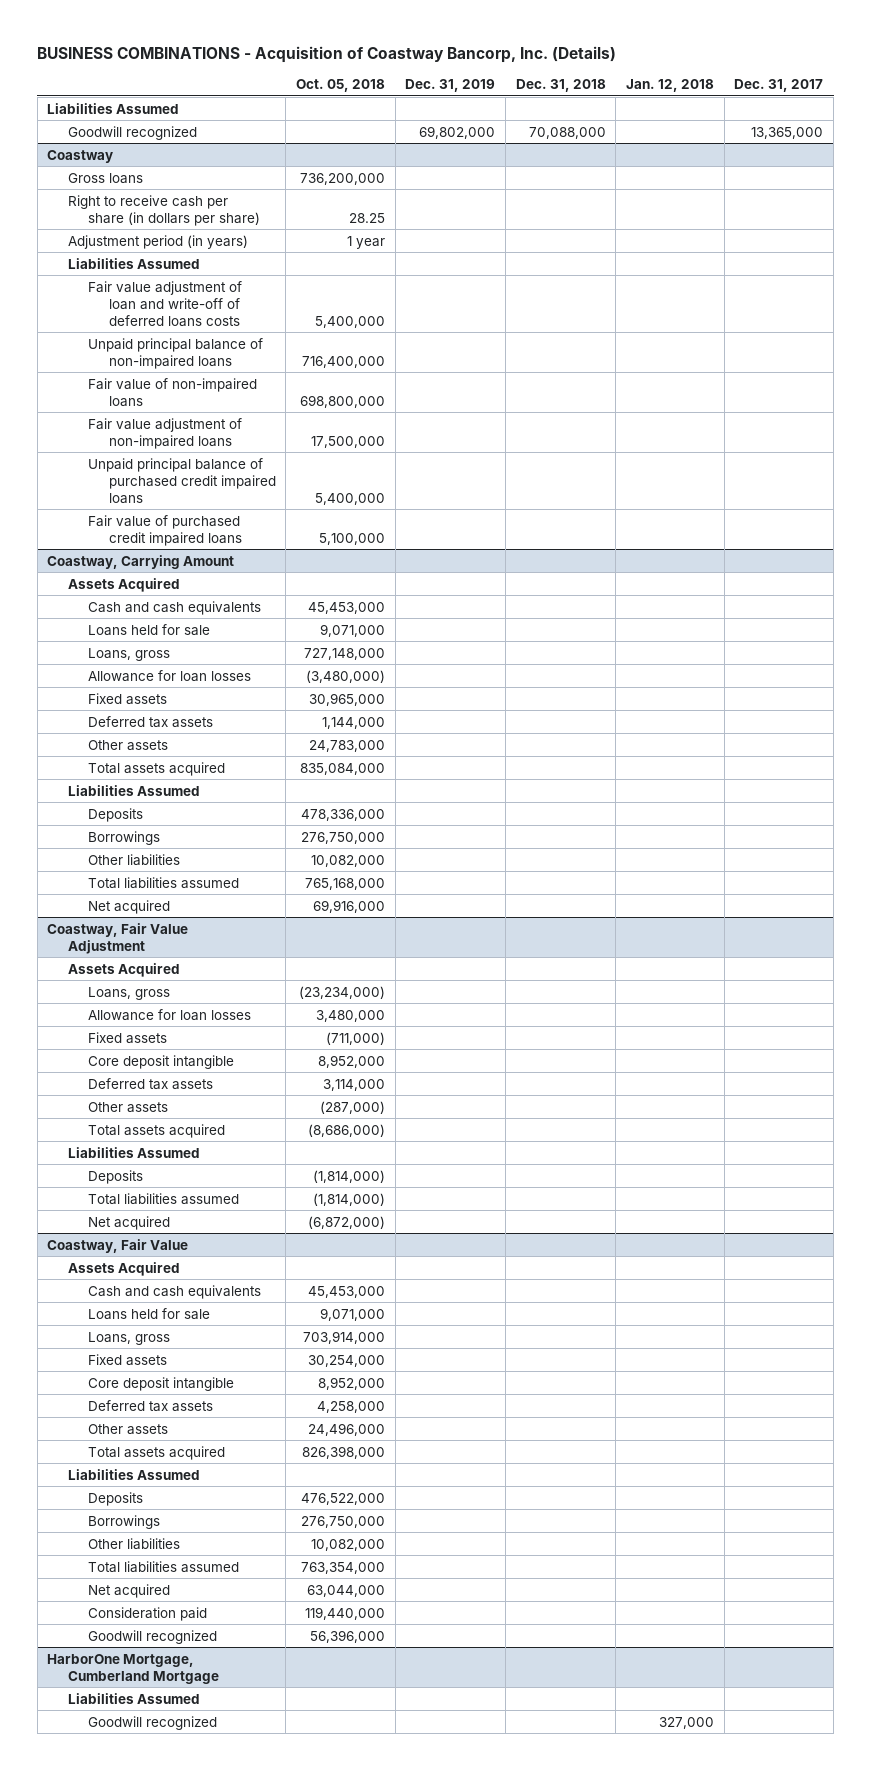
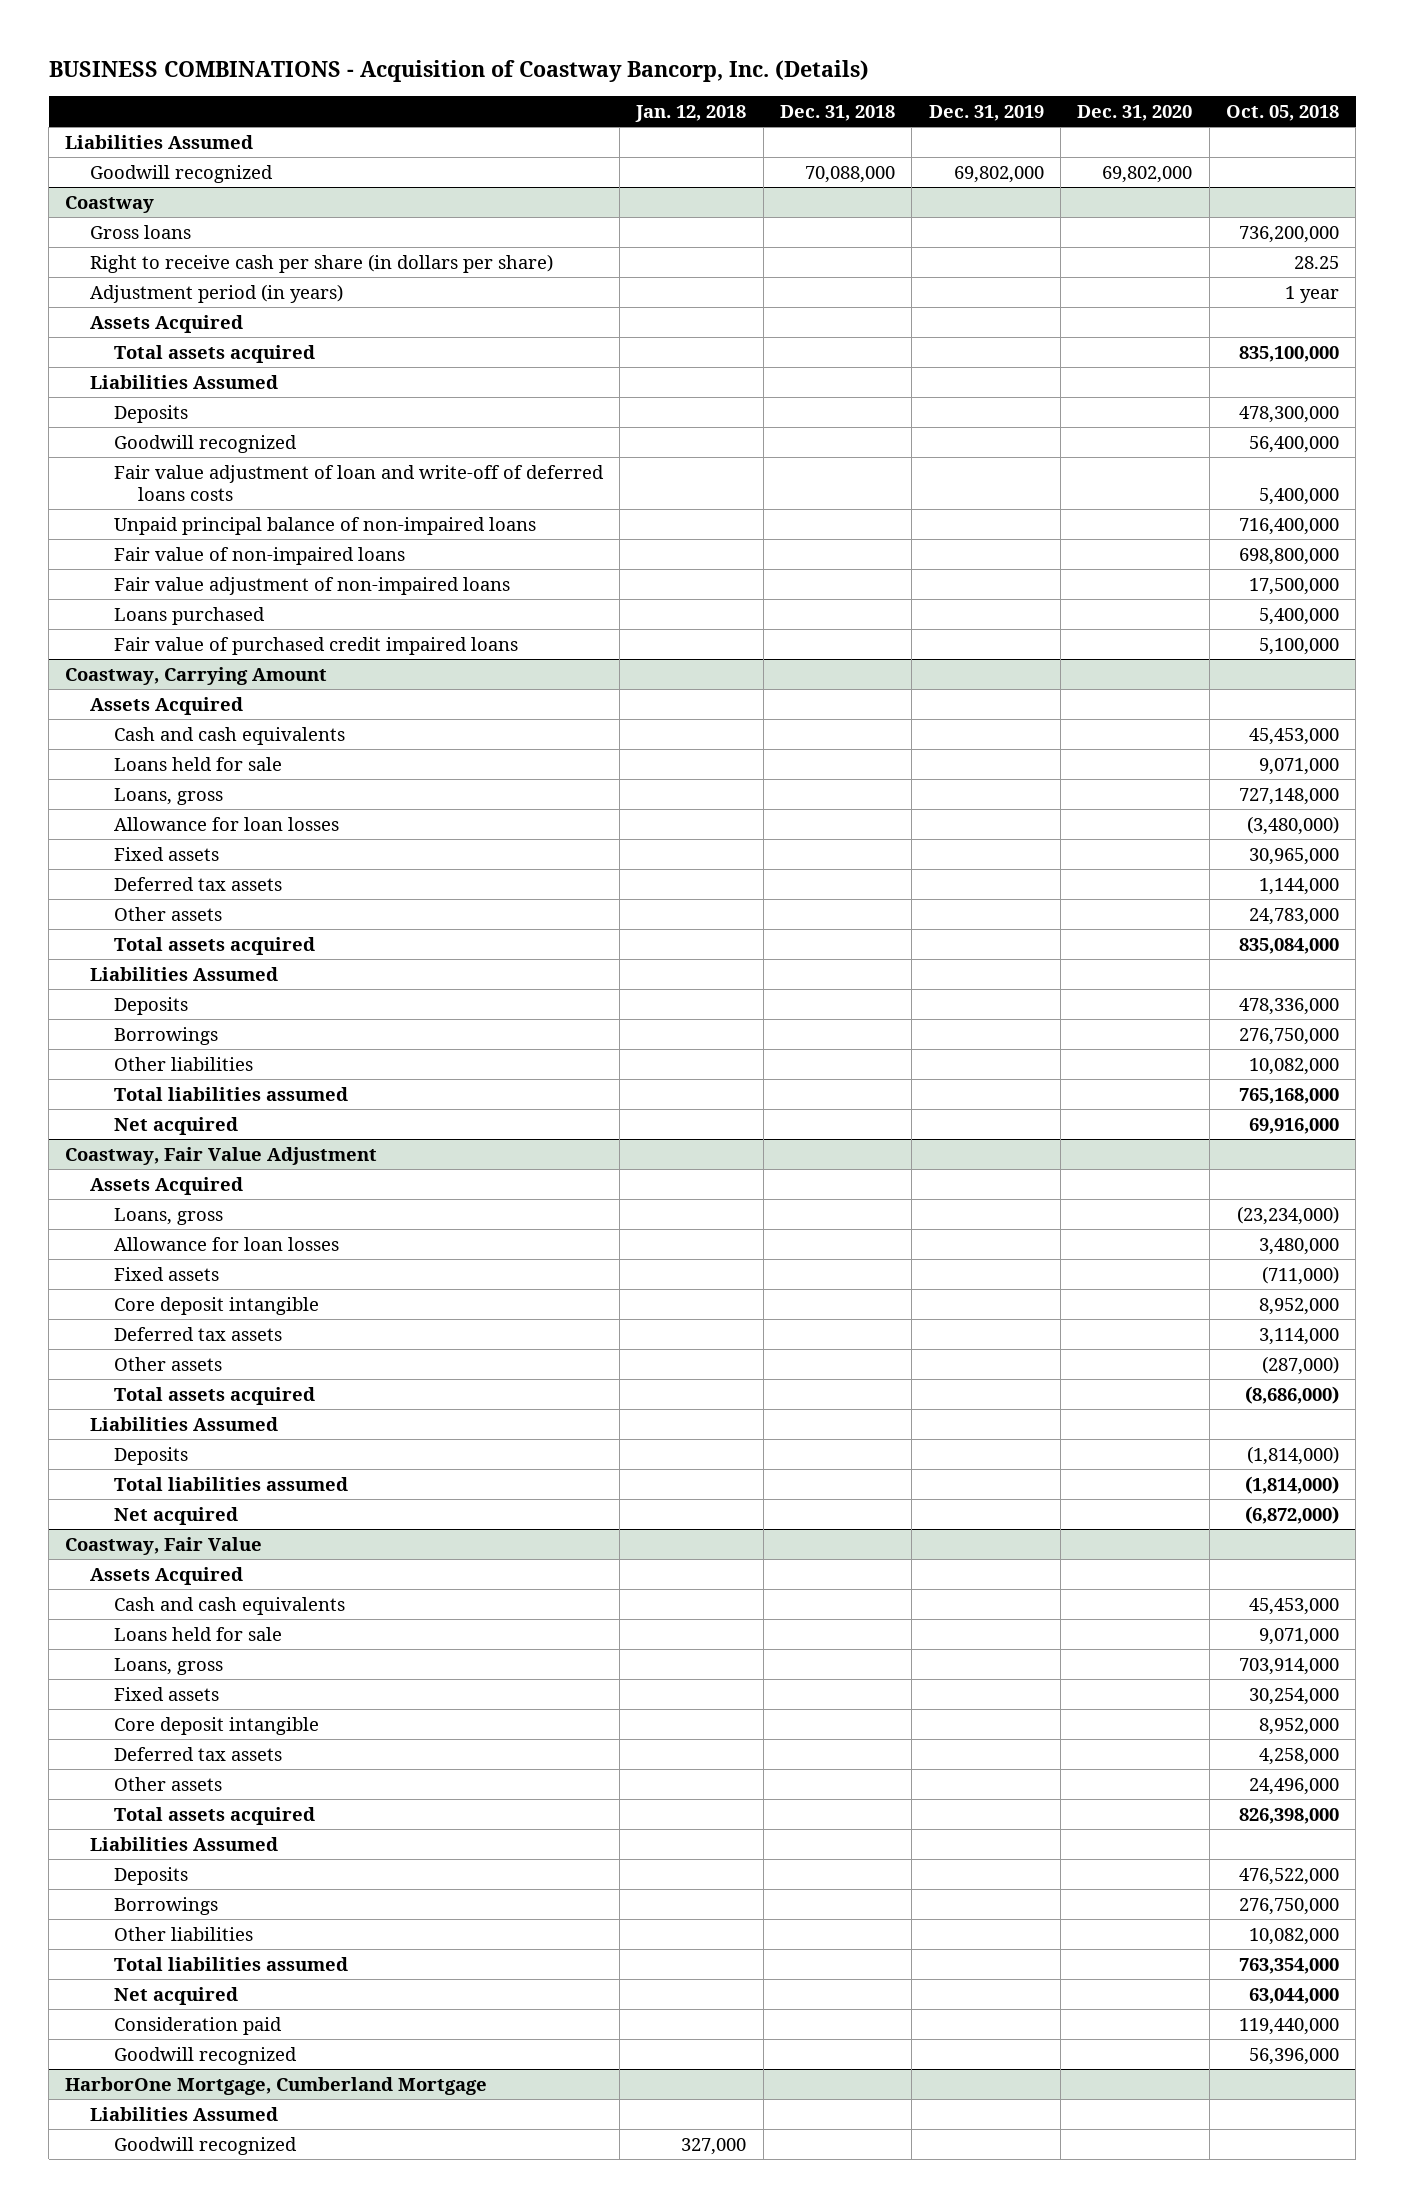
[734,78,824,92] Dec. 31, 2017 -> none
none -> [1077,104,1193,121] Dec. 31, 2020
none -> [89,314,243,333] Assets Acquired
none -> [113,344,315,363] Total assets acquired
none -> [113,404,188,423] Deposits
none -> [113,434,297,453] Goodwill recognized
[88,457,276,504] Unpaid principal balance of purchased credit impaired loans -> [113,606,265,625] Loans purchased

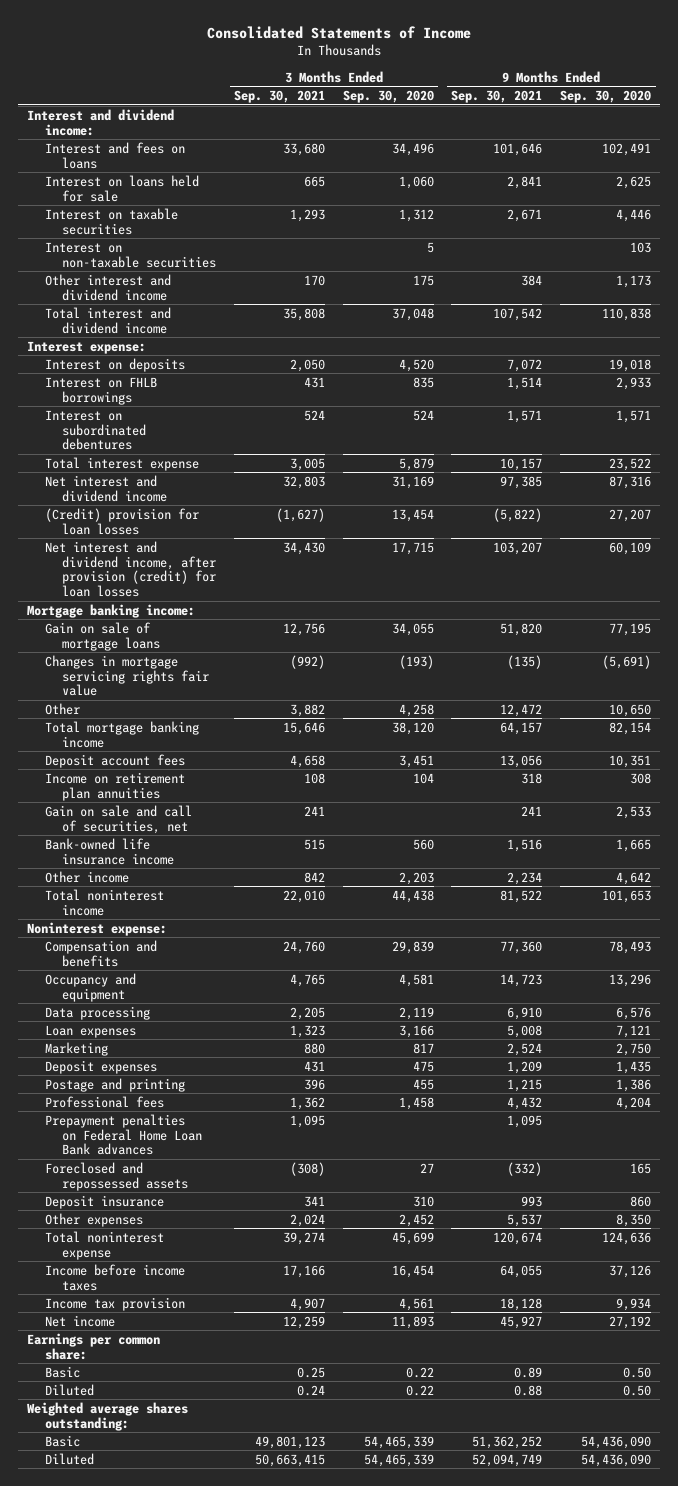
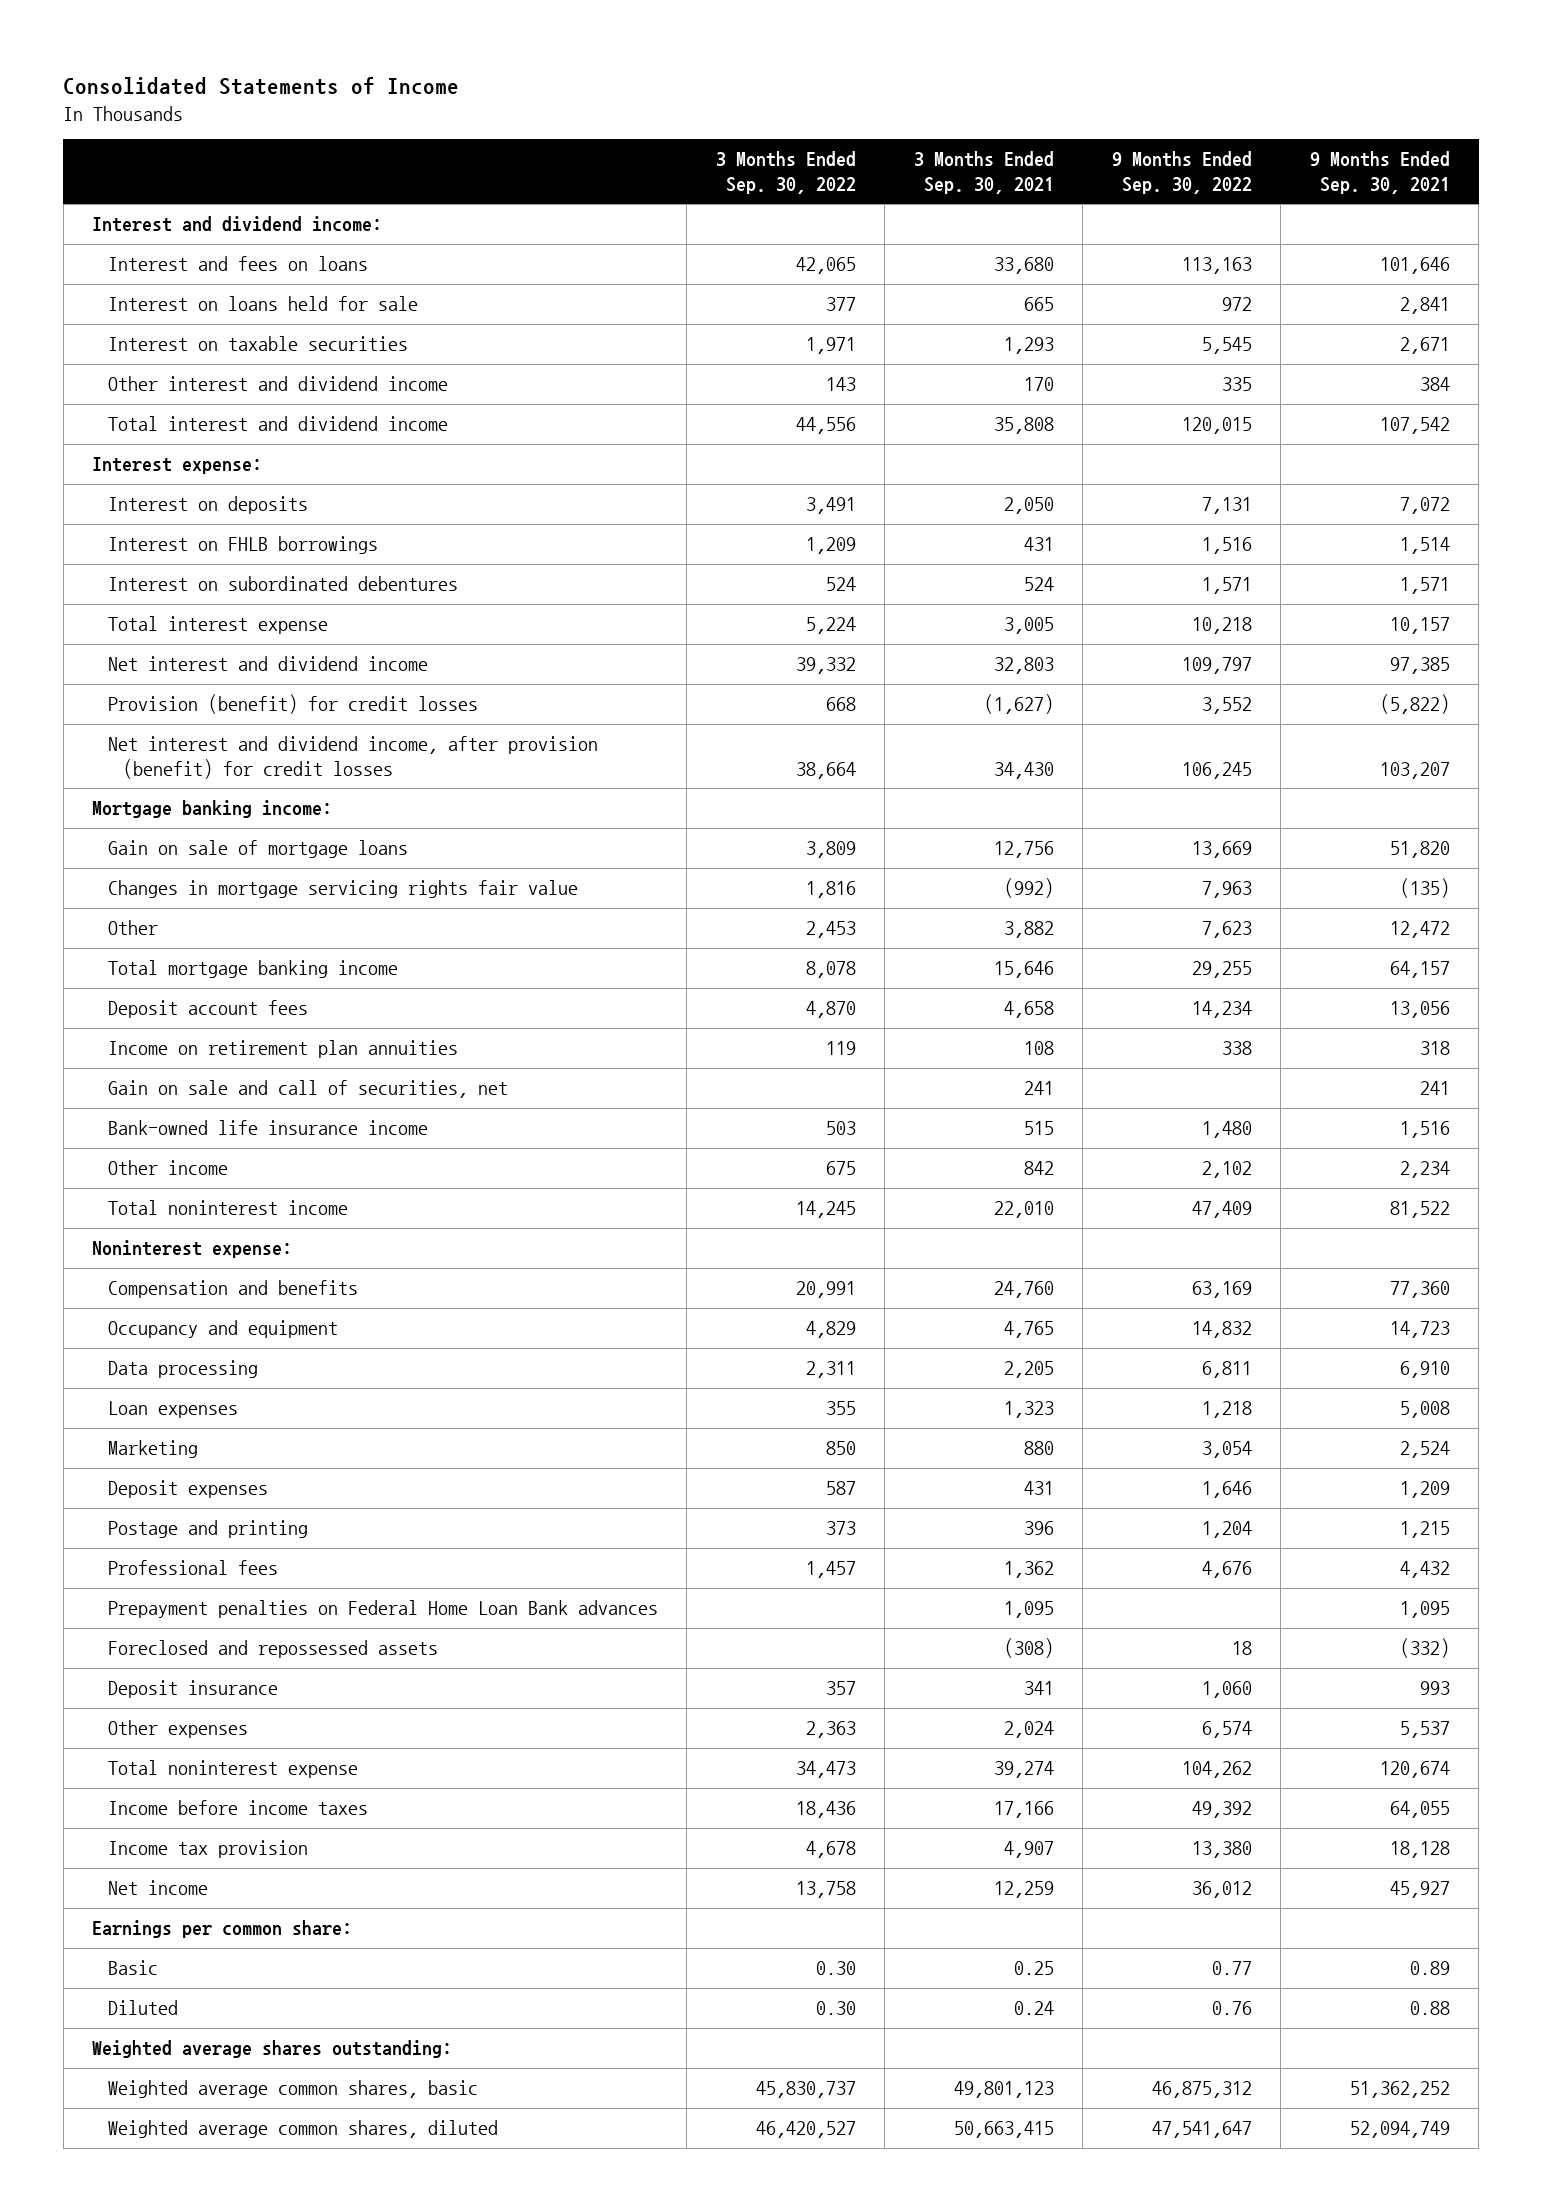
[342,89,434,103] Sep. 30, 2020 -> none
[560,89,652,103] Sep. 30, 2020 -> none
none -> [715,151,856,194] 3 Months Ended Sep. 30, 2022
none -> [1111,151,1252,194] 9 Months Ended Sep. 30, 2022
[44,241,217,268] Interest on non-taxable securities -> none
[44,507,199,535] (Credit) provision for loan losses -> [107,694,478,715] Provision (benefit) for credit losses
[44,540,217,598] Net interest and dividend income, after provision (credit) for loan losses -> [107,736,598,779] Net interest and dividend income, after provision (benefit) for credit losses
[44,1434,80,1447] Basic -> [107,2080,478,2099] Weighted average common shares, basic
[44,1452,94,1465] Diluted -> [107,2120,498,2139] Weighted average common shares, diluted

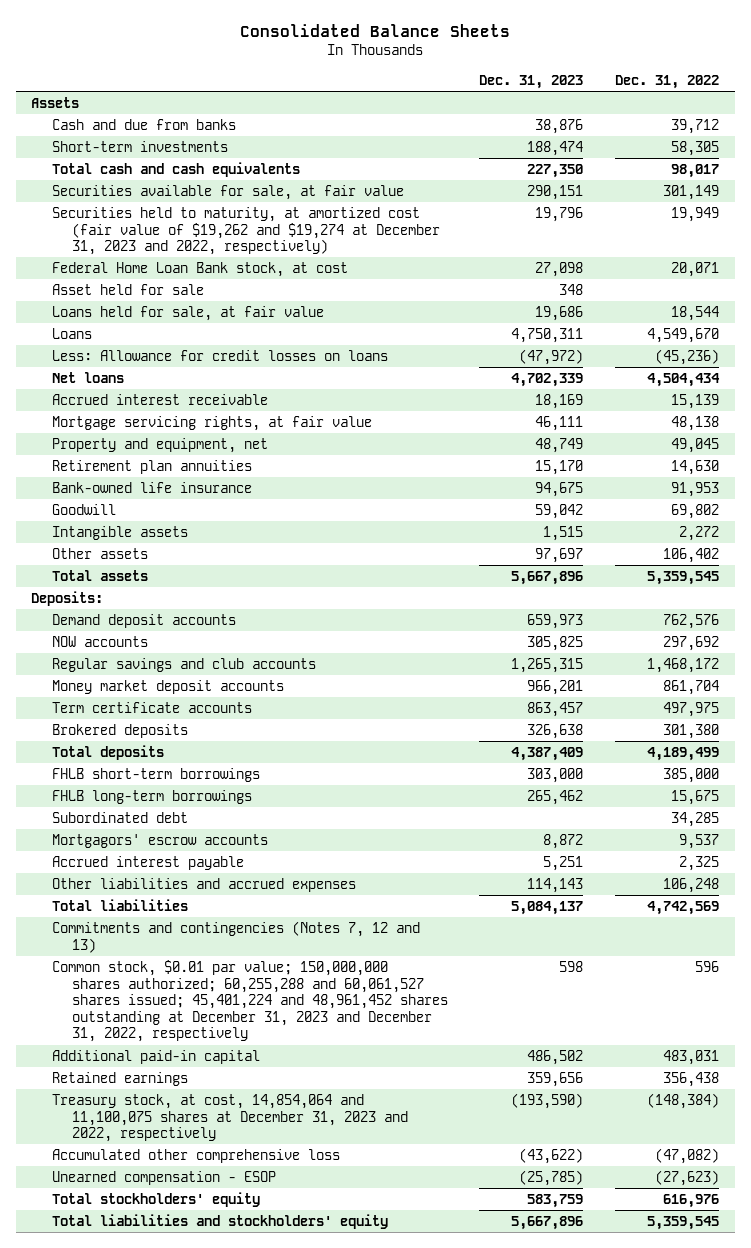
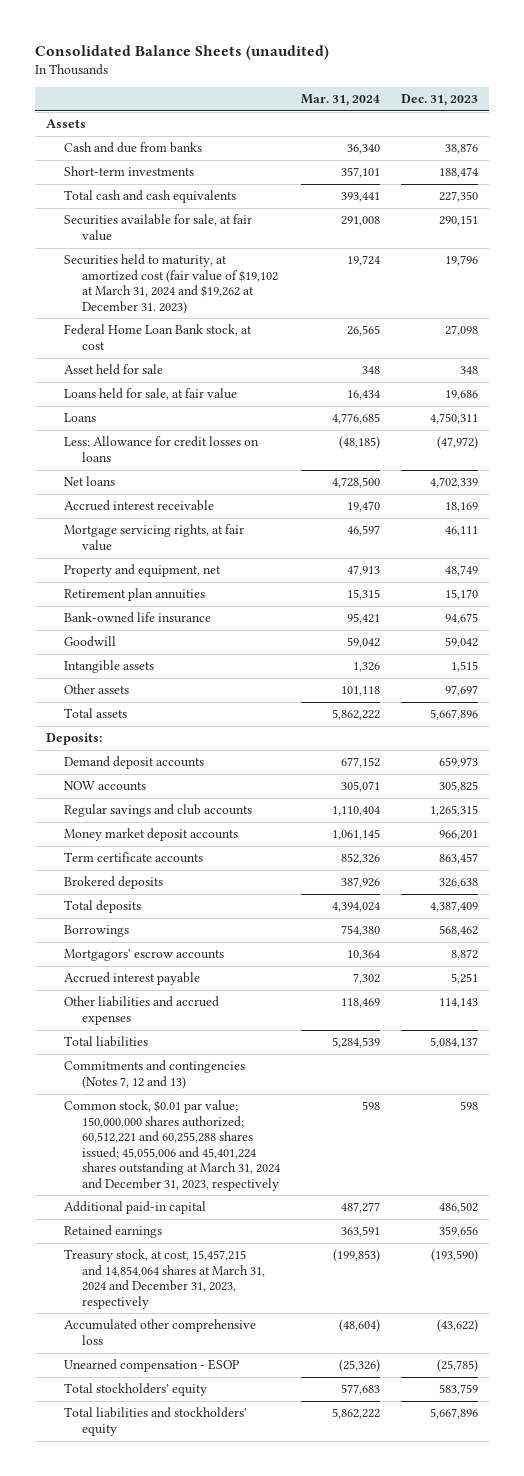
[240,23,511,37] Consolidated Balance Sheets -> [34,44,329,60] Consolidated Balance Sheets (unaudited)
[615,75,720,90] Dec. 31, 2022 -> none
none -> [300,94,380,107] Mar. 31, 2024
[51,207,440,256] Securities held to maturity, at amortized cost (fair value of $19,262 and $19,274 at December 31, 2023 and 2022, respectively) -> [63,254,278,314] Securities held to maturity, at amortized cost (fair value of $19,102 at March 31, 2024 and $19,262 at December 31. 2023)
[51,768,260,783] FHLB short-term borrowings -> none
[51,790,252,805] FHLB long-term borrowings -> none
[51,812,188,824] Subordinated debt -> none
none -> [63,925,129,938] Borrowings
[51,960,448,1043] Common stock, $0.01 par value; 150,000,000 shares authorized; 60,255,288 and 60,061,527 shares issued; 45,401,224 and 48,961,452 shares outstanding at December 31, 2023 and December 31, 2022, respectively -> [63,1100,280,1191] Common stock, $0.01 par value; 150,000,000 shares authorized; 60,512,221 and 60,255,288 shares issued; 45,055,006 and 45,401,224 shares outstanding at March 31, 2024 and December 31, 2023, respectively
[51,1094,408,1143] Treasury stock, at cost, 14,854,064 and 11,100,075 shares at December 31, 2023 and 2022, respectively -> [63,1249,265,1309] Treasury stock, at cost, 15,457,215 and 14,854,064 shares at March 31, 2024 and December 31, 2023, respectively

